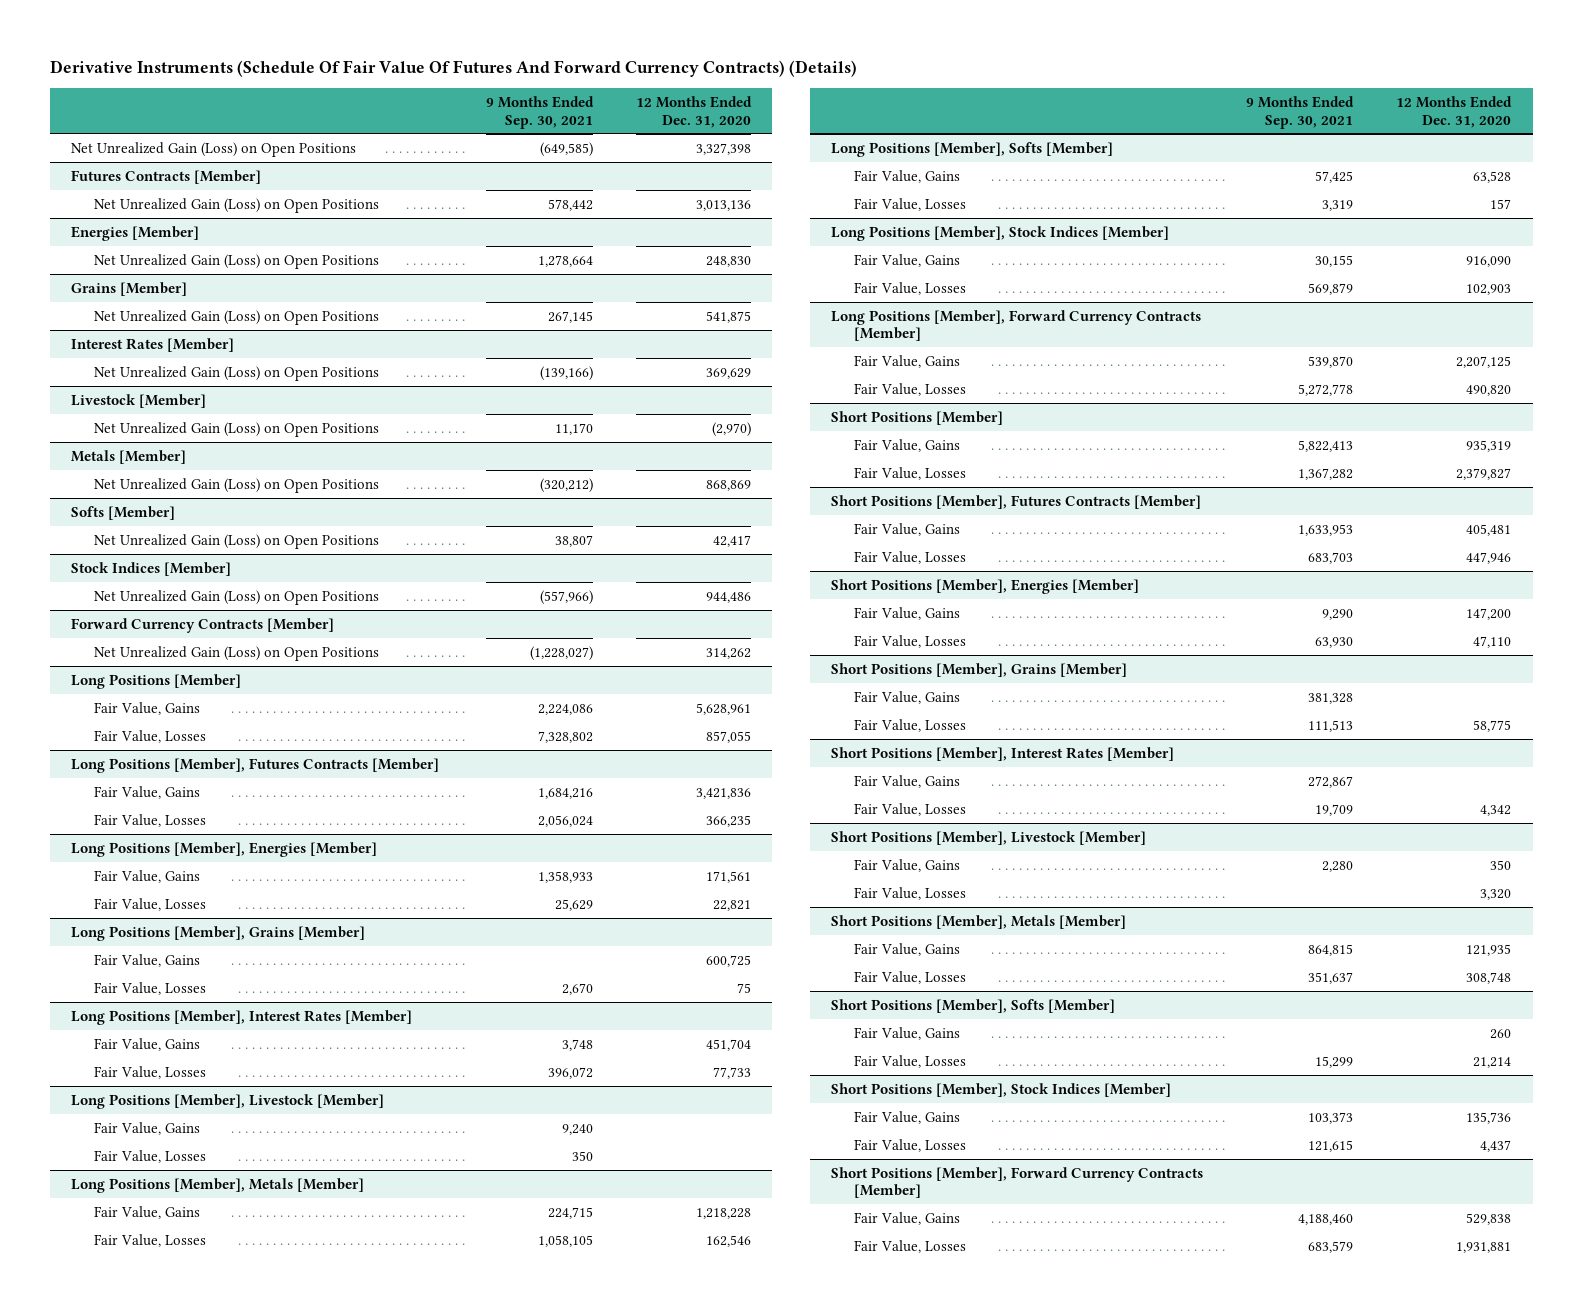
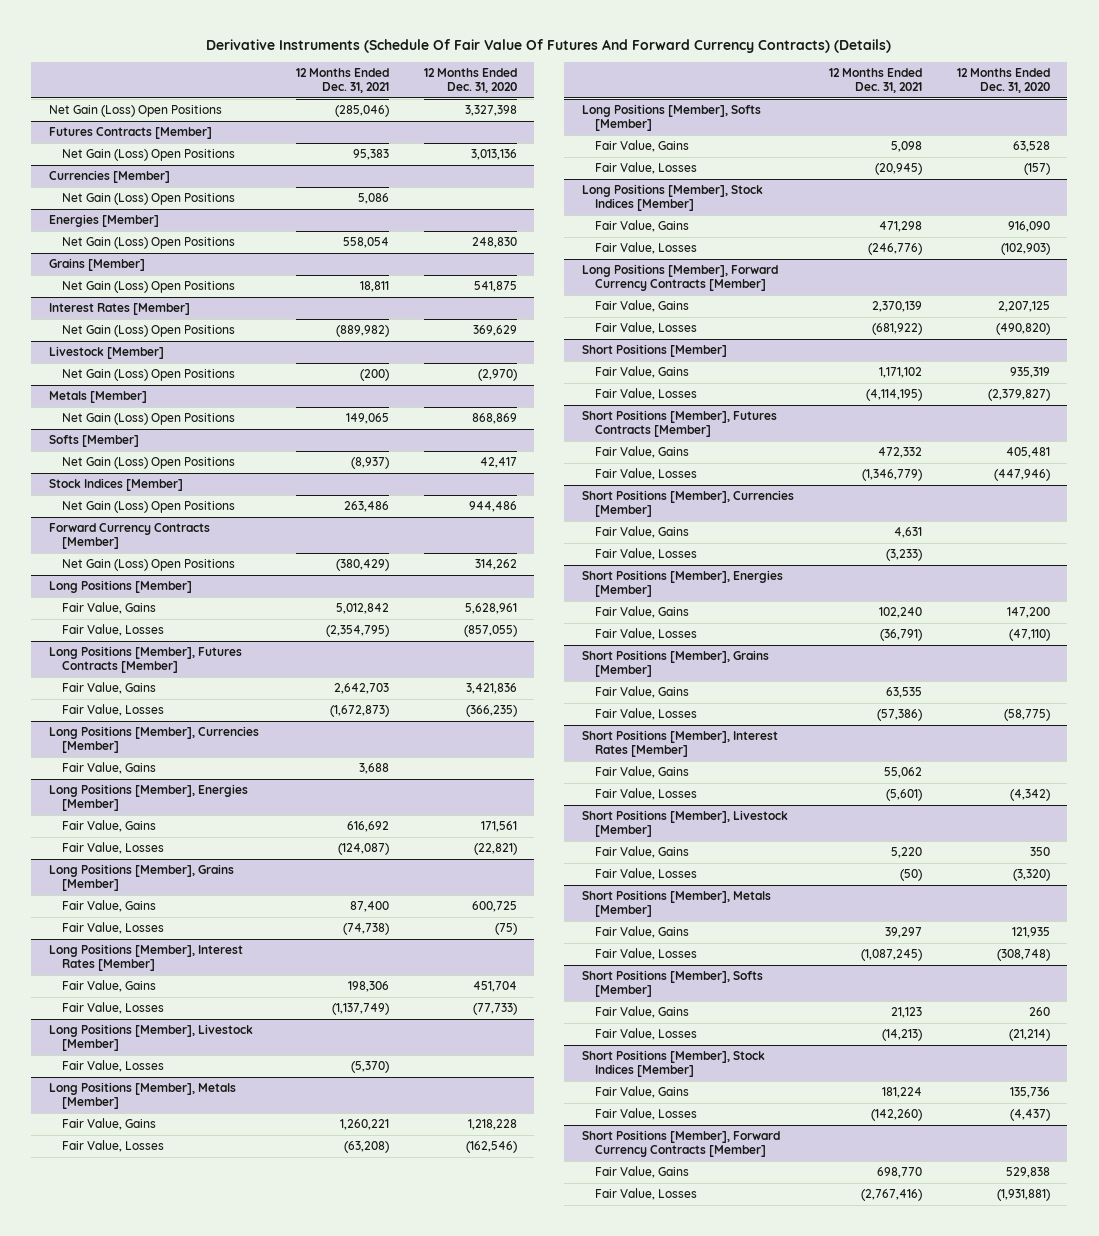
[485,96,594,129] 9 Months Ended Sep. 30, 2021 -> none
none -> [295,68,389,93] 12 Months Ended Dec. 31, 2021
[71,141,357,157] Net Unrealized Gain (Loss) on Open Positions -> [48,105,222,118] Net Gain (Loss) Open Positions
[93,197,379,213] Net Unrealized Gain (Loss) on Open Positions -> [61,149,235,162] Net Gain (Loss) Open Positions
none -> [48,170,170,184] Currencies [Member]
none -> [61,193,235,206] Net Gain (Loss) Open Positions
[93,253,379,269] Net Unrealized Gain (Loss) on Open Positions -> [61,237,235,250] Net Gain (Loss) Open Positions
[93,309,379,325] Net Unrealized Gain (Loss) on Open Positions -> [61,281,235,294] Net Gain (Loss) Open Positions
[93,365,379,381] Net Unrealized Gain (Loss) on Open Positions -> [61,325,235,338] Net Gain (Loss) Open Positions
[93,421,379,437] Net Unrealized Gain (Loss) on Open Positions -> [61,369,235,382] Net Gain (Loss) Open Positions
[93,477,379,493] Net Unrealized Gain (Loss) on Open Positions -> [61,413,235,426] Net Gain (Loss) Open Positions
[93,533,379,549] Net Unrealized Gain (Loss) on Open Positions -> [61,457,235,470] Net Gain (Loss) Open Positions
[93,589,379,605] Net Unrealized Gain (Loss) on Open Positions -> [61,501,235,514] Net Gain (Loss) Open Positions
[93,645,379,661] Net Unrealized Gain (Loss) on Open Positions -> [61,559,235,572] Net Gain (Loss) Open Positions
[705,730,751,743] 857,055 -> [463,625,517,638] (857,055)
[705,814,751,827] 366,235 -> [465,705,517,718] (366,235)
none -> [48,726,259,753] Long Positions [Member], Currencies [Member]
none -> [61,762,156,775] Fair Value, Gains
[712,899,751,911] 22,821 -> [473,843,517,856] (22,821)
[736,982,751,993] 75 -> [494,923,517,936] (75)
[712,1066,751,1079] 77,733 -> [472,1003,517,1016] (77,733)
[93,1121,200,1135] Fair Value, Gains -> none
[705,1234,751,1247] 162,546 -> [465,1141,517,1154] (162,546)
[1490,198,1512,209] 157 -> [1023,163,1050,176] (157)
[1466,283,1512,295] 102,903 -> [1000,243,1050,256] (102,903)
[1466,384,1512,396] 490,820 -> [995,323,1050,336] (490,820)
[1456,467,1512,480] 2,379,827 -> [987,389,1050,402] (2,379,827)
[1466,551,1512,564] 447,946 -> [993,469,1050,482] (447,946)
none -> [581,490,794,517] Short Positions [Member], Currencies [Member]
none -> [594,526,689,539] Fair Value, Gains
none -> [594,548,697,561] Fair Value, Losses
[1473,635,1512,648] 47,110 -> [1008,629,1050,642] (47,110)
[1473,719,1512,732] 58,775 -> [1003,709,1050,722] (58,775)
[1480,804,1512,816] 4,342 -> [1009,789,1050,802] (4,342)
[1480,888,1512,900] 3,320 -> [1012,869,1050,882] (3,320)
[1466,971,1512,984] 308,748 -> [996,949,1050,962] (308,748)
[1473,1056,1512,1068] 21,214 -> [1008,1029,1050,1042] (21,214)
[1480,1139,1512,1152] 4,437 -> [1009,1109,1050,1122] (4,437)
[1456,1241,1512,1253] 1,931,881 -> [996,1189,1050,1202] (1,931,881)

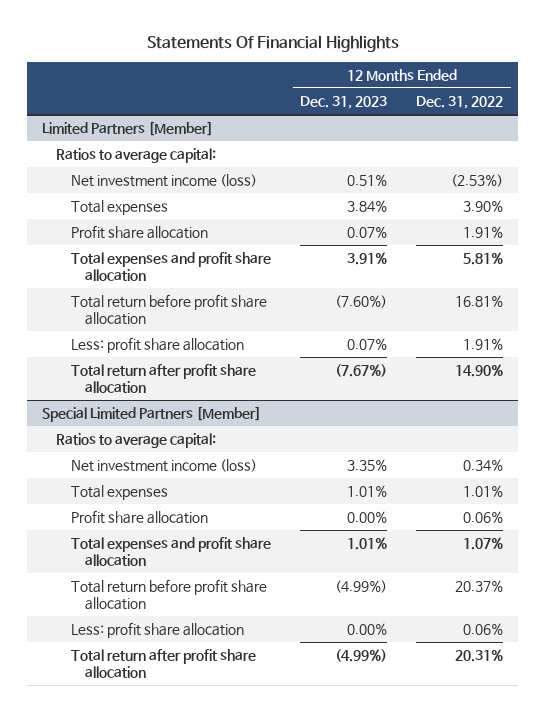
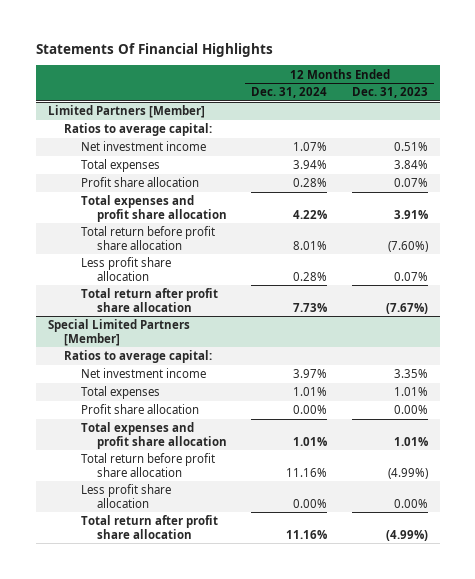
[416,96,504,110] Dec. 31, 2022 -> none
none -> [251,87,328,99] Dec. 31, 2024
[70,174,257,188] Net investment income (loss) -> [80,141,206,152] Net investment income
[70,337,244,354] Less: profit share allocation -> [80,257,171,281] Less profit share allocation
[70,459,257,473] Net investment income (loss) -> [80,368,206,379] Net investment income
[70,622,244,639] Less: profit share allocation -> [80,484,171,508] Less profit share allocation

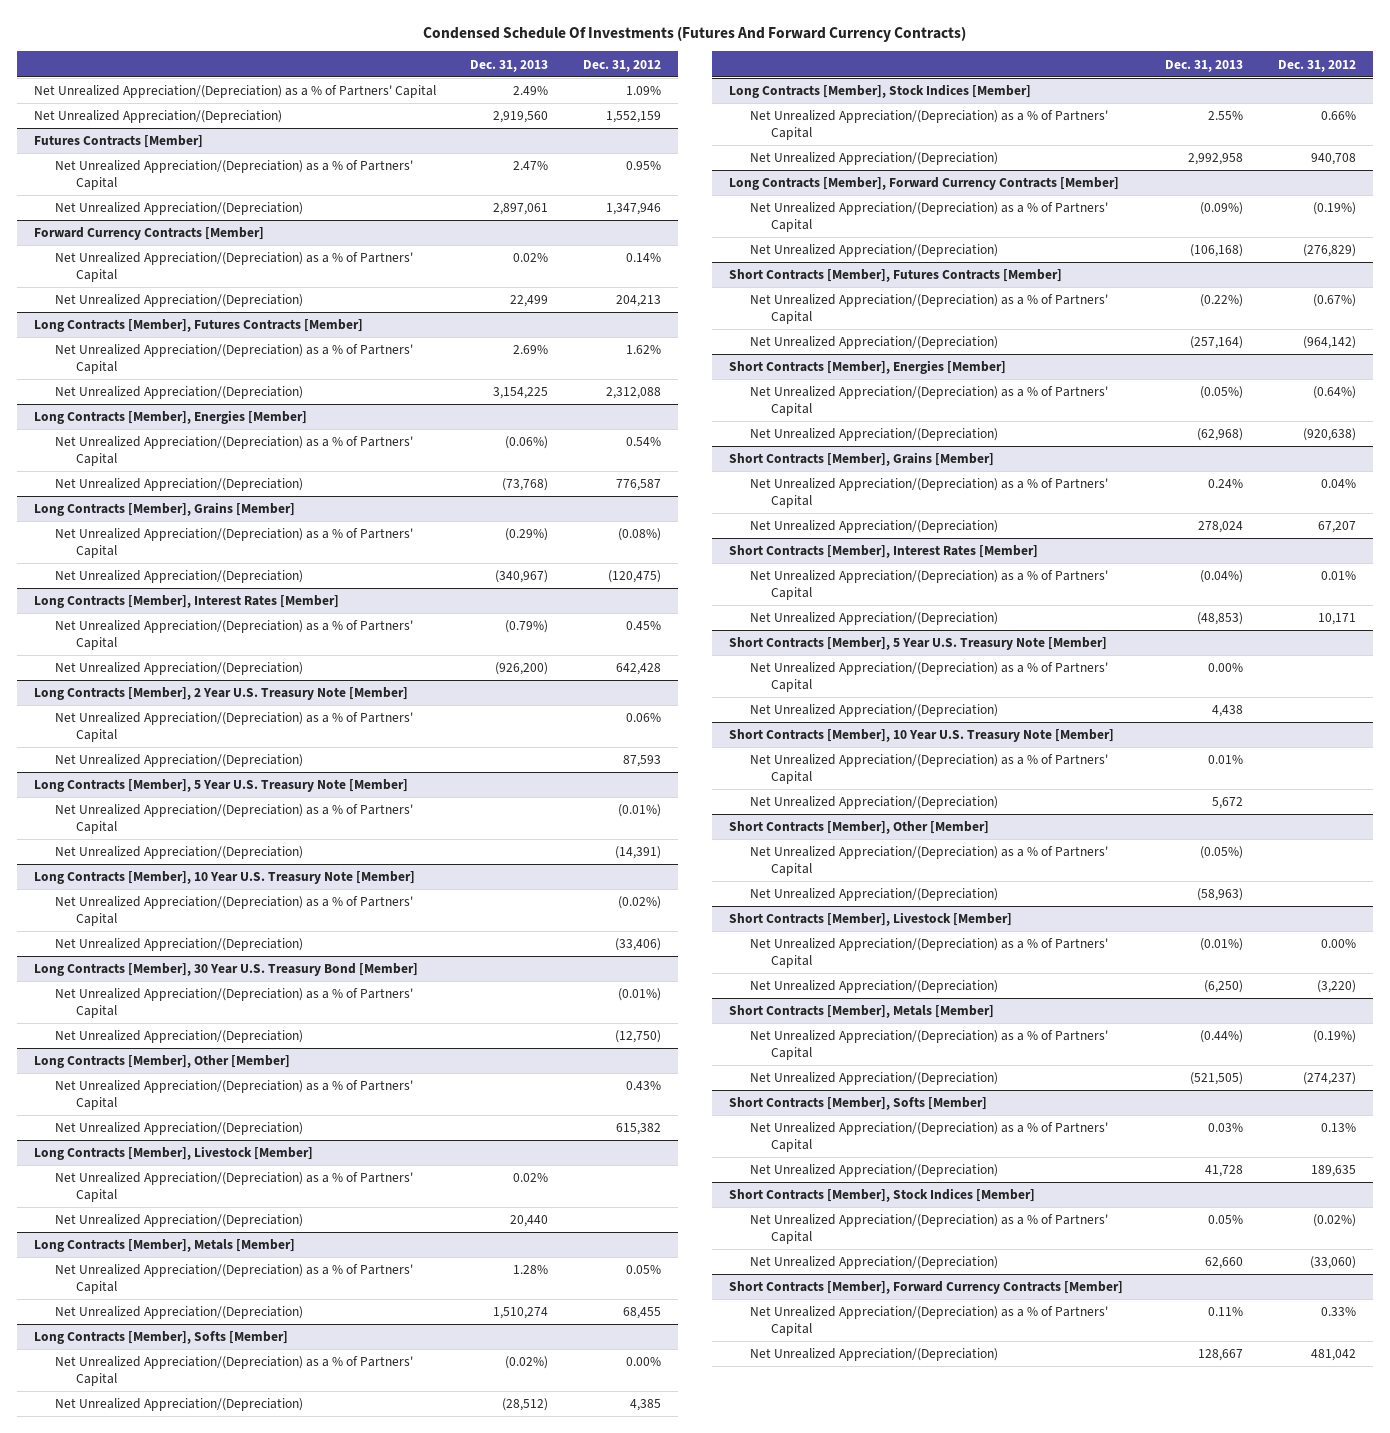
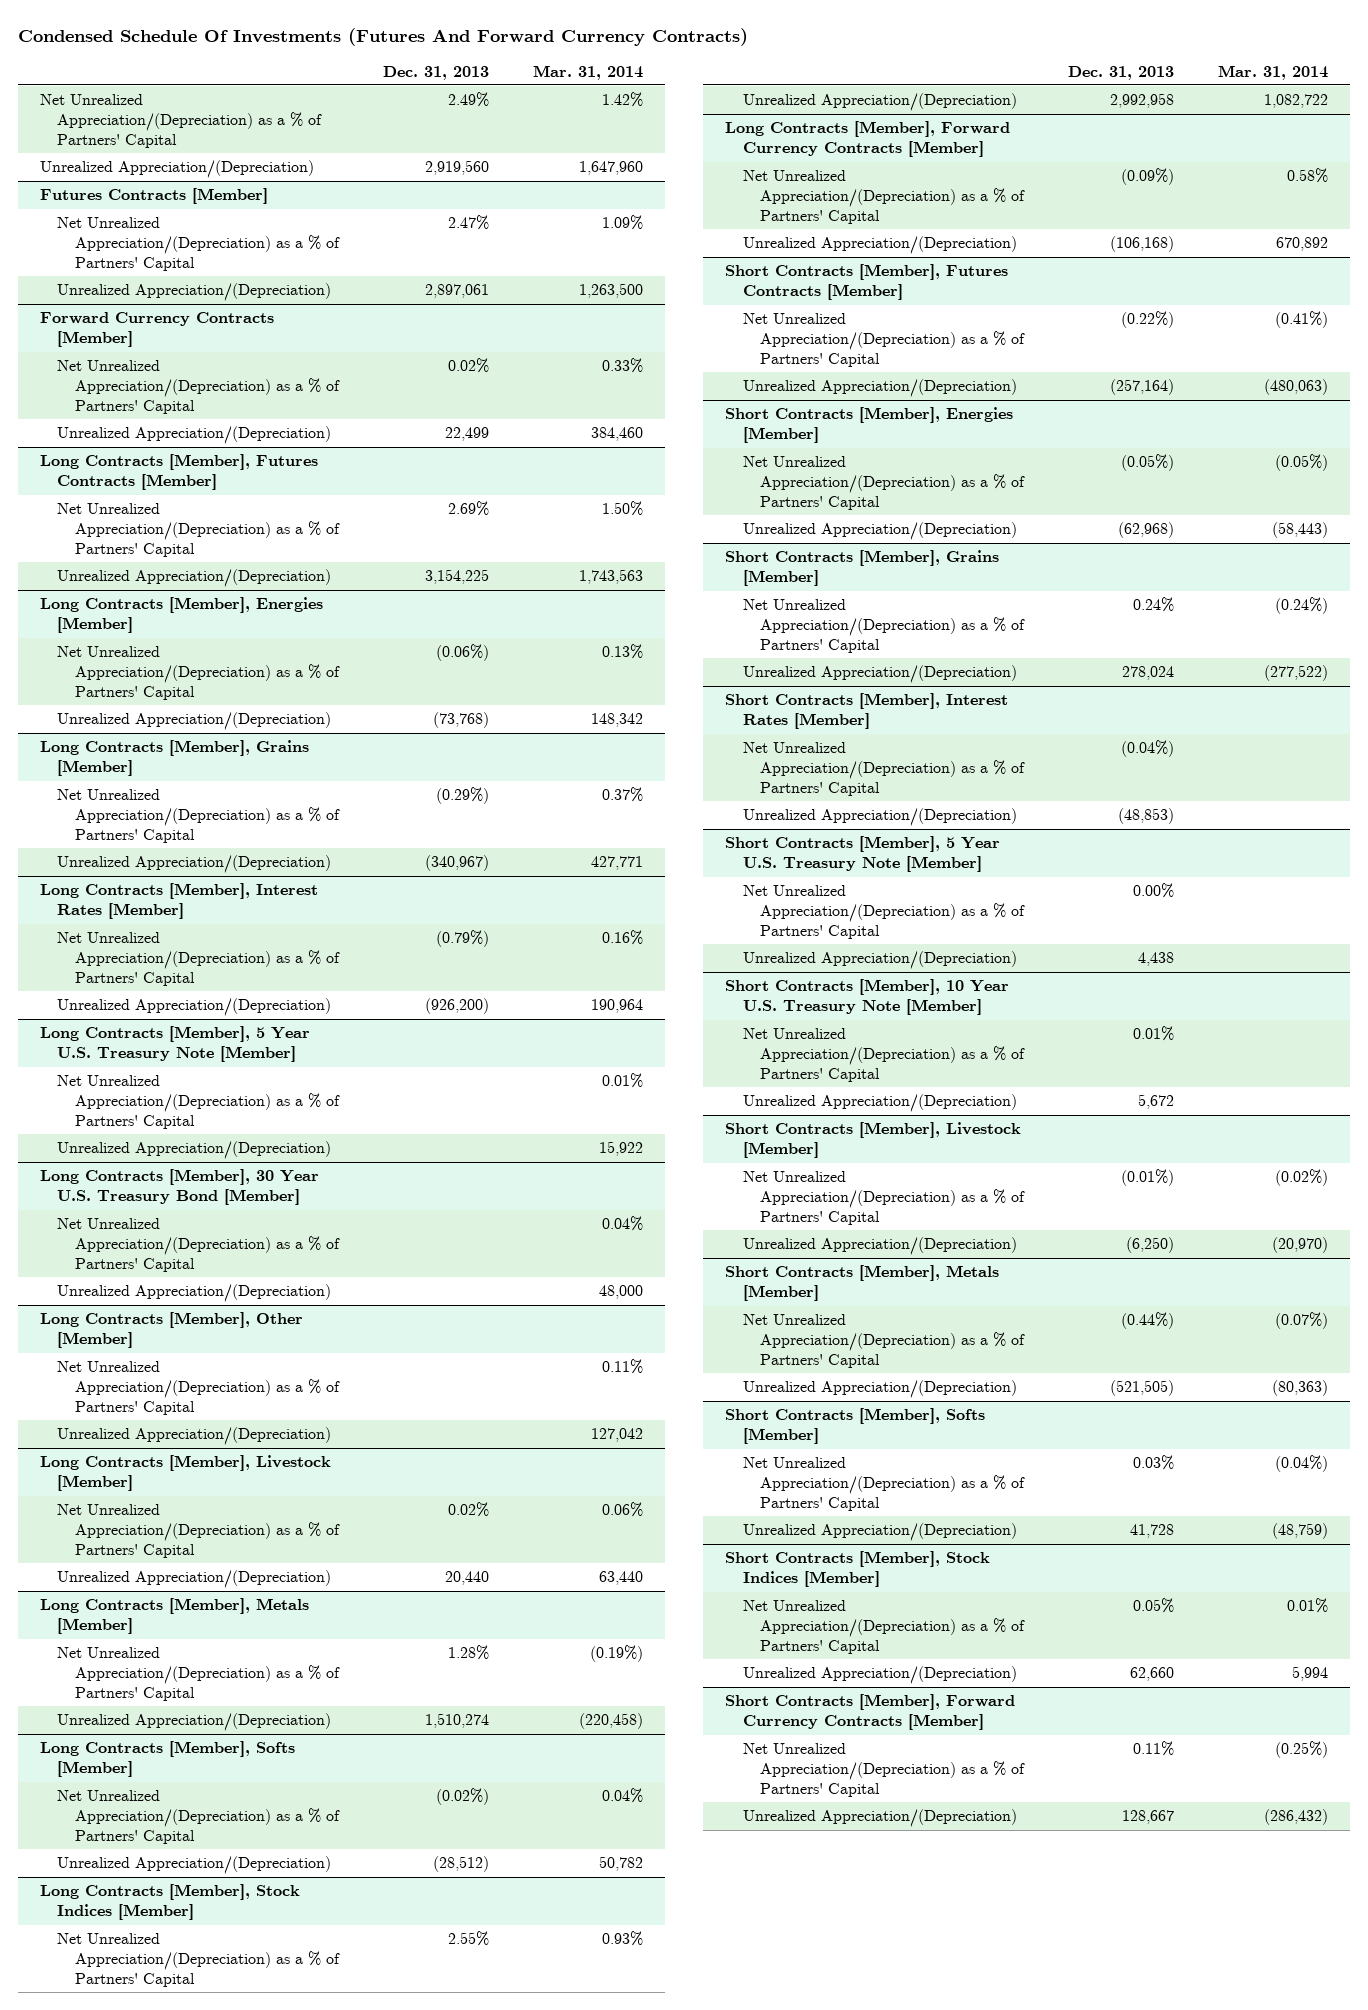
[582,59,661,72] Dec. 31, 2012 -> none
none -> [532,64,643,80] Mar. 31, 2014
[34,110,283,124] Net Unrealized Appreciation/(Depreciation) -> [39,160,314,179] Unrealized Appreciation/(Depreciation)
[55,202,304,216] Net Unrealized Appreciation/(Depreciation) -> [57,283,332,302] Unrealized Appreciation/(Depreciation)
[55,294,304,308] Net Unrealized Appreciation/(Depreciation) -> [57,426,332,445] Unrealized Appreciation/(Depreciation)
[55,386,304,400] Net Unrealized Appreciation/(Depreciation) -> [57,569,332,588] Unrealized Appreciation/(Depreciation)
[55,478,304,492] Net Unrealized Appreciation/(Depreciation) -> [57,712,332,731] Unrealized Appreciation/(Depreciation)
[55,570,304,584] Net Unrealized Appreciation/(Depreciation) -> [57,855,332,874] Unrealized Appreciation/(Depreciation)
[34,687,409,701] Long Contracts [Member], 2 Year U.S. Treasury Note [Member] -> none
[55,712,414,742] Net Unrealized Appreciation/(Depreciation) as a % of Partners' Capital -> none
[55,754,304,768] Net Unrealized Appreciation/(Depreciation) -> none
[55,662,304,676] Net Unrealized Appreciation/(Depreciation) -> [57,998,332,1017] Unrealized Appreciation/(Depreciation)
[34,871,416,885] Long Contracts [Member], 10 Year U.S. Treasury Note [Member] -> none
[55,896,414,926] Net Unrealized Appreciation/(Depreciation) as a % of Partners' Capital -> none
[55,938,304,952] Net Unrealized Appreciation/(Depreciation) -> none
[55,846,304,860] Net Unrealized Appreciation/(Depreciation) -> [57,1141,332,1160] Unrealized Appreciation/(Depreciation)
[55,1030,304,1044] Net Unrealized Appreciation/(Depreciation) -> [57,1284,332,1303] Unrealized Appreciation/(Depreciation)
[55,1122,304,1136] Net Unrealized Appreciation/(Depreciation) -> [57,1427,332,1446] Unrealized Appreciation/(Depreciation)
[55,1214,304,1228] Net Unrealized Appreciation/(Depreciation) -> [57,1570,332,1589] Unrealized Appreciation/(Depreciation)
[55,1306,304,1320] Net Unrealized Appreciation/(Depreciation) -> [57,1713,332,1732] Unrealized Appreciation/(Depreciation)
[55,1398,304,1412] Net Unrealized Appreciation/(Depreciation) -> [57,1856,332,1875] Unrealized Appreciation/(Depreciation)
[750,152,999,166] Net Unrealized Appreciation/(Depreciation) -> [742,93,1017,112] Unrealized Appreciation/(Depreciation)
[750,244,999,258] Net Unrealized Appreciation/(Depreciation) -> [742,236,1017,255] Unrealized Appreciation/(Depreciation)
[750,336,999,350] Net Unrealized Appreciation/(Depreciation) -> [742,379,1017,398] Unrealized Appreciation/(Depreciation)
[750,428,999,442] Net Unrealized Appreciation/(Depreciation) -> [742,522,1017,541] Unrealized Appreciation/(Depreciation)
[750,520,999,534] Net Unrealized Appreciation/(Depreciation) -> [742,665,1017,684] Unrealized Appreciation/(Depreciation)
[750,612,999,626] Net Unrealized Appreciation/(Depreciation) -> [742,808,1017,827] Unrealized Appreciation/(Depreciation)
[750,704,999,718] Net Unrealized Appreciation/(Depreciation) -> [742,951,1017,970] Unrealized Appreciation/(Depreciation)
[729,821,990,835] Short Contracts [Member], Other [Member] -> none
[750,846,1109,876] Net Unrealized Appreciation/(Depreciation) as a % of Partners' Capital -> none
[750,888,999,902] Net Unrealized Appreciation/(Depreciation) -> none
[750,796,999,810] Net Unrealized Appreciation/(Depreciation) -> [742,1094,1017,1113] Unrealized Appreciation/(Depreciation)
[750,980,999,994] Net Unrealized Appreciation/(Depreciation) -> [742,1237,1017,1256] Unrealized Appreciation/(Depreciation)
[750,1072,999,1086] Net Unrealized Appreciation/(Depreciation) -> [742,1380,1017,1399] Unrealized Appreciation/(Depreciation)
[750,1164,999,1178] Net Unrealized Appreciation/(Depreciation) -> [742,1523,1017,1542] Unrealized Appreciation/(Depreciation)
[750,1256,999,1270] Net Unrealized Appreciation/(Depreciation) -> [742,1666,1017,1685] Unrealized Appreciation/(Depreciation)
[750,1348,999,1362] Net Unrealized Appreciation/(Depreciation) -> [742,1809,1017,1828] Unrealized Appreciation/(Depreciation)

